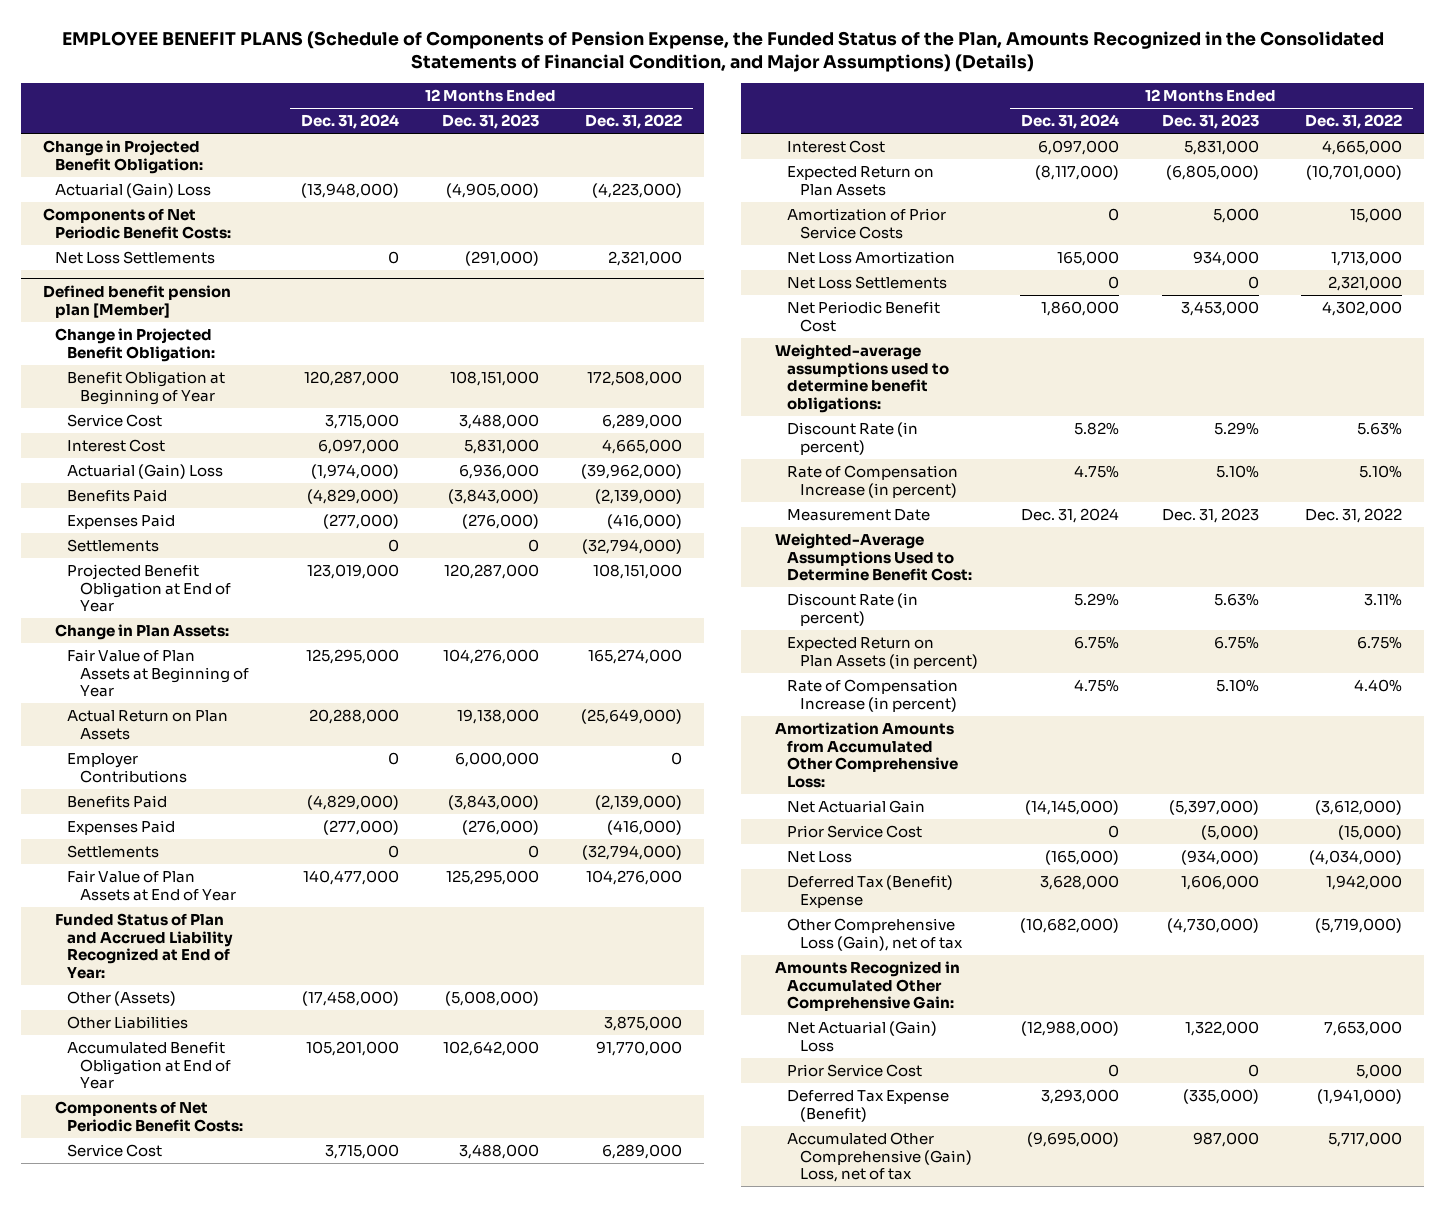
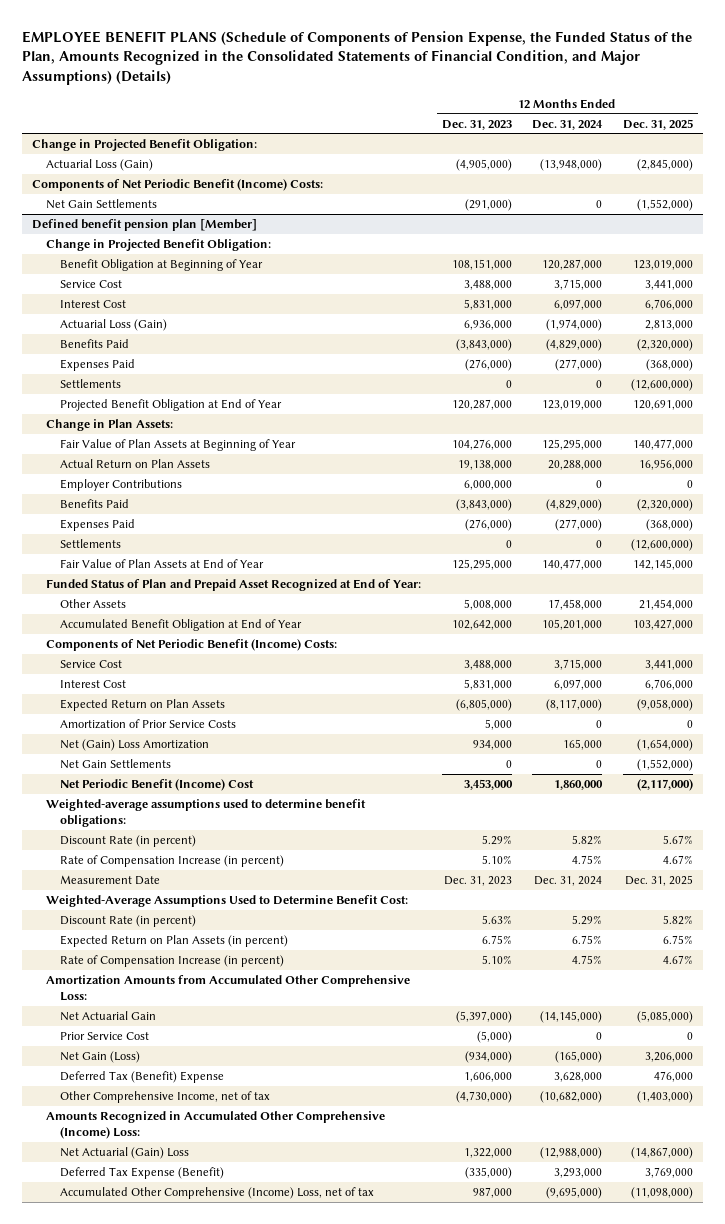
[585,114,683,130] Dec. 31, 2022 -> none
none -> [623,118,694,130] Dec. 31, 2025
[54,182,211,198] Actuarial (Gain) Loss -> [46,159,154,172] Actuarial Loss (Gain)
[42,207,231,239] Components of Net Periodic Benefit Costs: -> [32,179,324,192] Components of Net Periodic Benefit (Income) Costs:
[54,250,215,264] Net Loss Settlements -> [46,199,158,210] Net Gain Settlements
[67,463,224,479] Actuarial (Gain) Loss -> [60,319,168,332] Actuarial Loss (Gain)
[67,1015,189,1029] Other Liabilities -> none
[54,912,234,980] Funded Status of Plan and Accrued Liability Recognized at End of Year: -> [46,579,422,592] Funded Status of Plan and Prepaid Asset Recognized at End of Year:
[67,990,177,1006] Other (Assets) -> [60,599,127,609] Other Assets
[302,990,400,1006] (17,458,000) -> [548,599,603,611] 17,458,000
[444,990,539,1006] (5,008,000) -> [463,599,512,611] 5,008,000
[54,1100,244,1132] Components of Net Periodic Benefit Costs: -> [46,639,338,652] Components of Net Periodic Benefit (Income) Costs:
[787,250,956,264] Net Loss Amortization -> [60,739,210,752] Net (Gain) Loss Amortization
[787,275,948,289] Net Loss Settlements -> [60,759,172,770] Net Gain Settlements
[787,300,941,332] Net Periodic Benefit Cost -> [60,779,255,792] Net Periodic Benefit (Income) Cost
[787,850,853,863] Net Loss -> [60,1051,141,1064] Net Gain (Loss)
[787,917,963,951] Other Comprehensive Loss (Gain), net of tax -> [60,1091,271,1104] Other Comprehensive Income, net of tax
[775,960,961,1012] Amounts Recognized in Accumulated Other Comprehensive Gain: -> [46,1111,386,1140] Amounts Recognized in Accumulated Other Comprehensive (Income) Loss:
[787,1063,923,1077] Prior Service Cost -> none
[787,1131,972,1183] Accumulated Other Comprehensive (Gain) Loss, net of tax -> [60,1187,375,1200] Accumulated Other Comprehensive (Income) Loss, net of tax

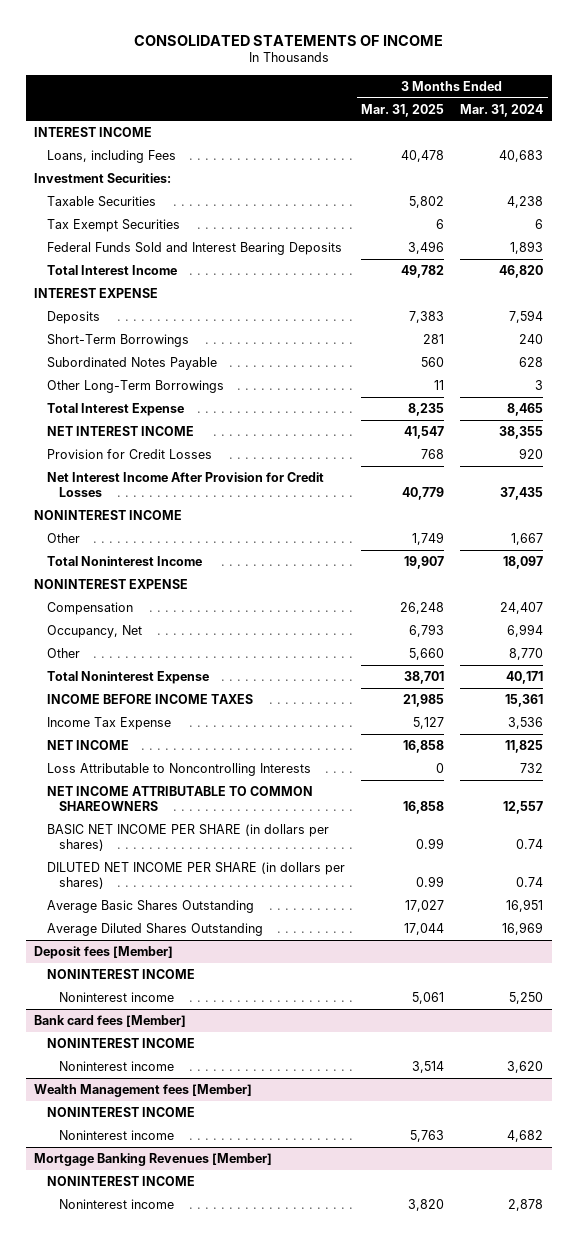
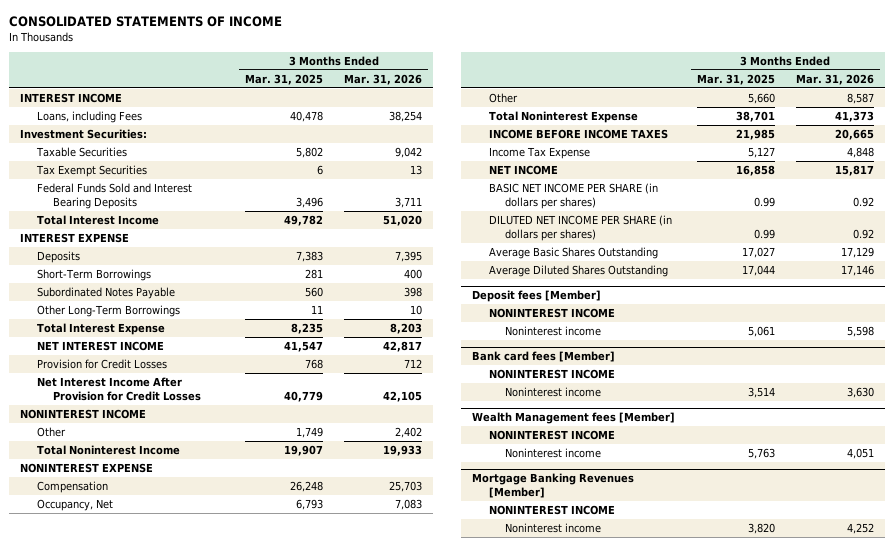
[460,103,544,117] Mar. 31, 2024 -> none
none -> [344,73,423,85] Mar. 31, 2026
[46,762,311,776] Loss Attributable to Noncontrolling Interests -> none
[46,785,313,811] NET INCOME ATTRIBUTABLE TO COMMON SHAREOWNERS -> none

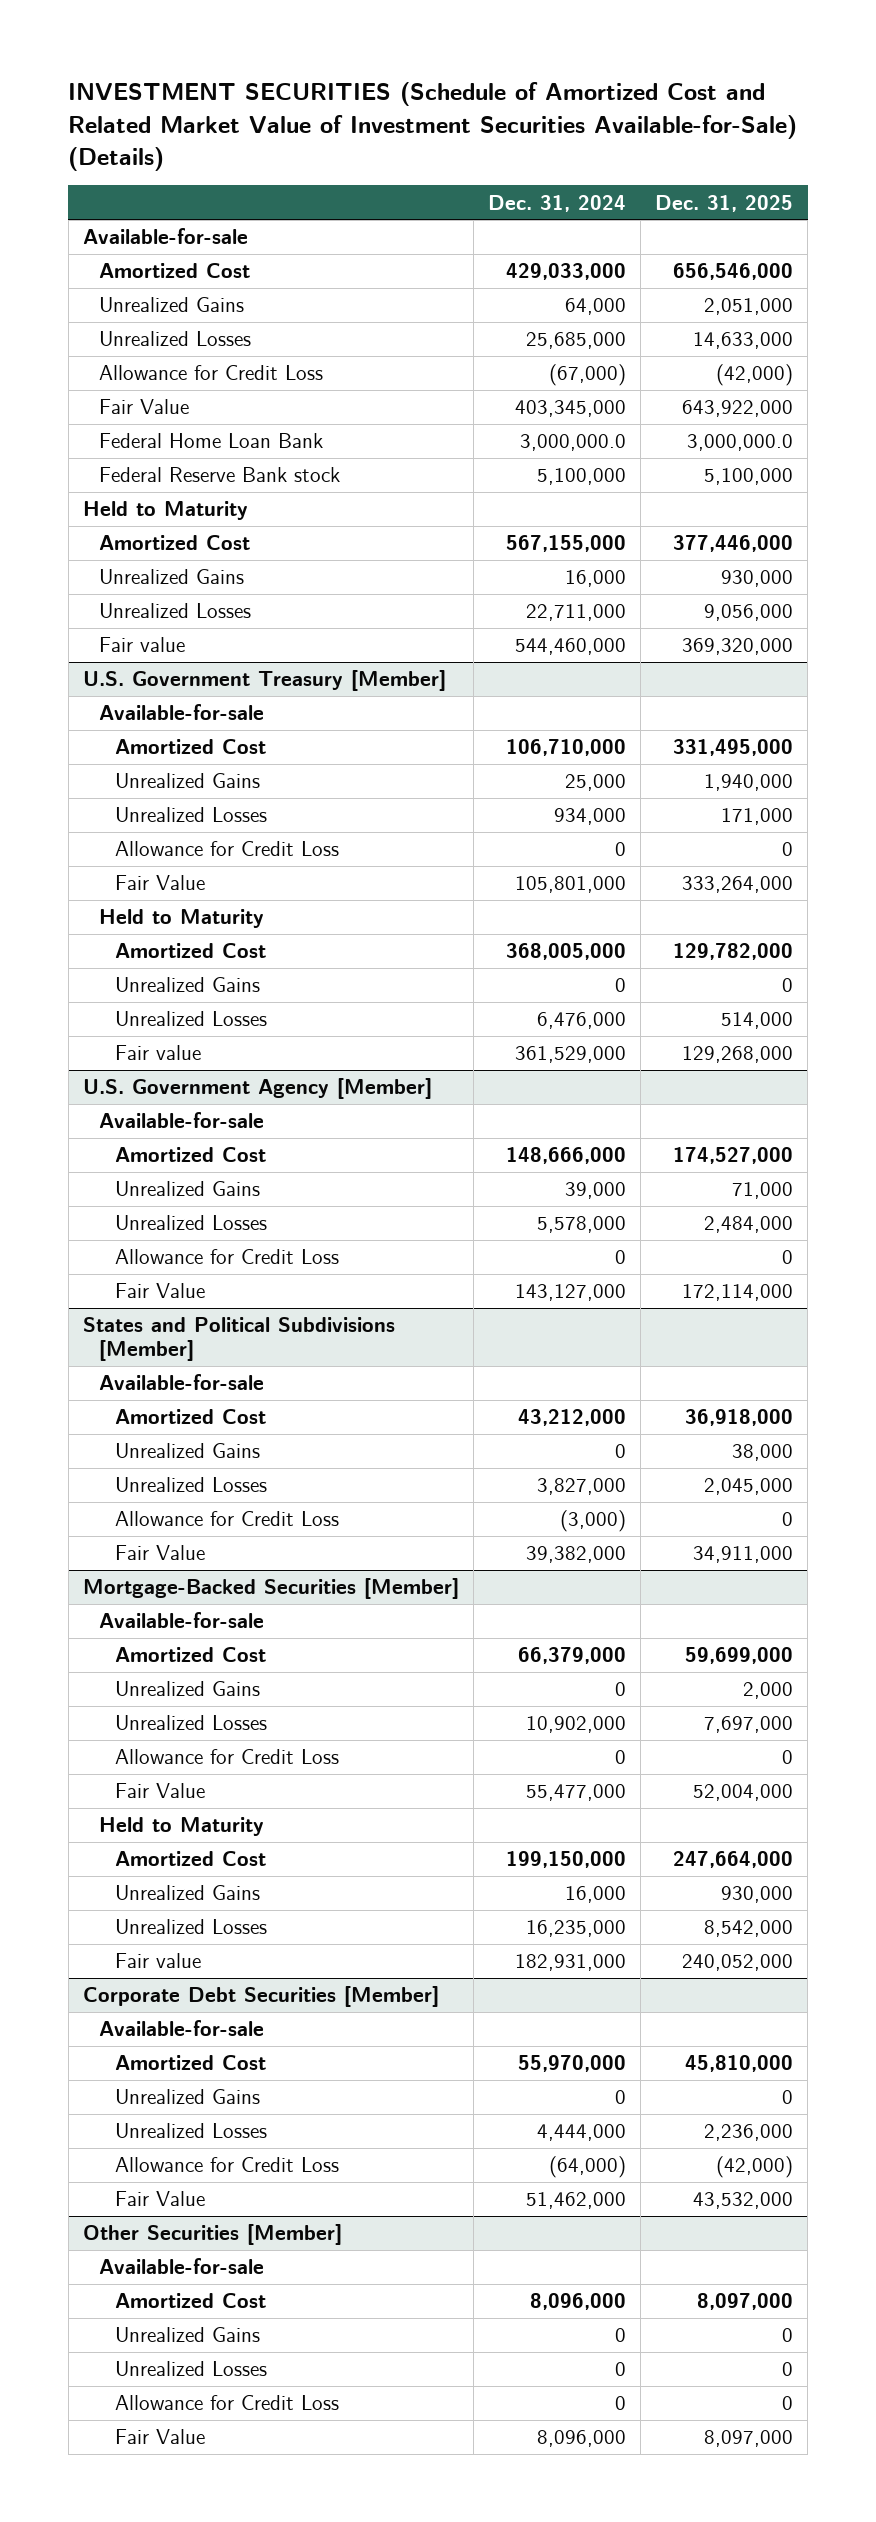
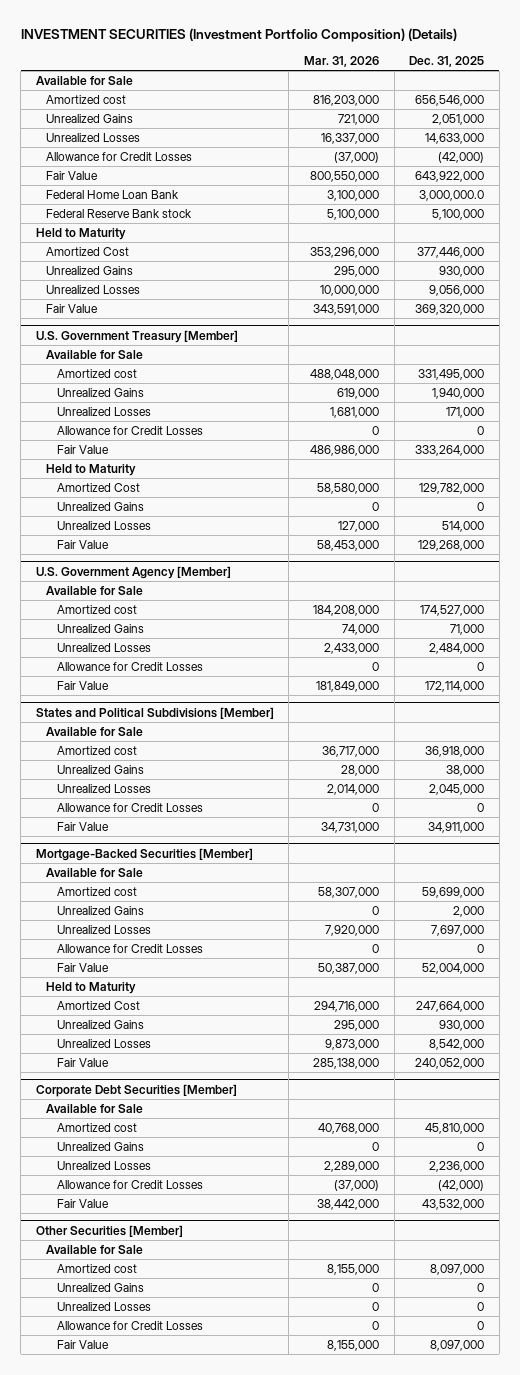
[68,82,798,171] INVESTMENT SECURITIES (Schedule of Amortized Cost and Related Market Value of Investment Securities Available-for-Sale) (Details) -> [20,28,457,43] INVESTMENT SECURITIES (Investment Portfolio Composition) (Details)
[487,194,626,212] Dec. 31, 2024 -> none
none -> [304,56,380,68] Mar. 31, 2026
[82,228,248,245] Available-for-sale -> [35,76,133,86] Available for Sale
[98,263,250,279] Amortized Cost -> [46,95,127,105] Amortized cost
[98,365,323,381] Allowance for Credit Loss -> [46,152,193,162] Allowance for Credit Losses
[98,637,185,653] Fair value -> [46,304,99,314] Fair Value
[98,704,264,721] Available-for-sale -> [46,350,144,360] Available for Sale
[114,739,266,755] Amortized Cost -> [56,369,137,379] Amortized cost
[114,841,339,857] Allowance for Credit Loss -> [56,426,203,436] Allowance for Credit Losses
[114,1045,201,1061] Fair value -> [56,540,109,550] Fair Value
[98,1112,264,1129] Available-for-sale -> [46,586,144,596] Available for Sale
[114,1147,266,1163] Amortized Cost -> [56,605,137,615] Amortized cost
[114,1249,339,1265] Allowance for Credit Loss -> [56,662,203,672] Allowance for Credit Losses
[98,1374,264,1391] Available-for-sale -> [46,727,144,737] Available for Sale
[114,1409,266,1425] Amortized Cost -> [56,746,137,756] Amortized cost
[114,1511,339,1527] Allowance for Credit Loss -> [56,803,203,813] Allowance for Credit Losses
[98,1612,264,1629] Available-for-sale -> [46,868,144,878] Available for Sale
[114,1647,266,1663] Amortized Cost -> [56,887,137,897] Amortized cost
[114,1749,339,1765] Allowance for Credit Loss -> [56,944,203,954] Allowance for Credit Losses
[114,1953,201,1969] Fair value -> [56,1058,109,1068] Fair Value
[98,2020,264,2037] Available-for-sale -> [46,1104,144,1114] Available for Sale
[114,2055,266,2071] Amortized Cost -> [56,1123,137,1133] Amortized cost
[114,2157,339,2173] Allowance for Credit Loss -> [56,1180,203,1190] Allowance for Credit Losses
[98,2258,264,2275] Available-for-sale -> [46,1245,144,1255] Available for Sale
[114,2293,266,2309] Amortized Cost -> [56,1264,137,1274] Amortized cost
[114,2395,339,2411] Allowance for Credit Loss -> [56,1321,203,1331] Allowance for Credit Losses

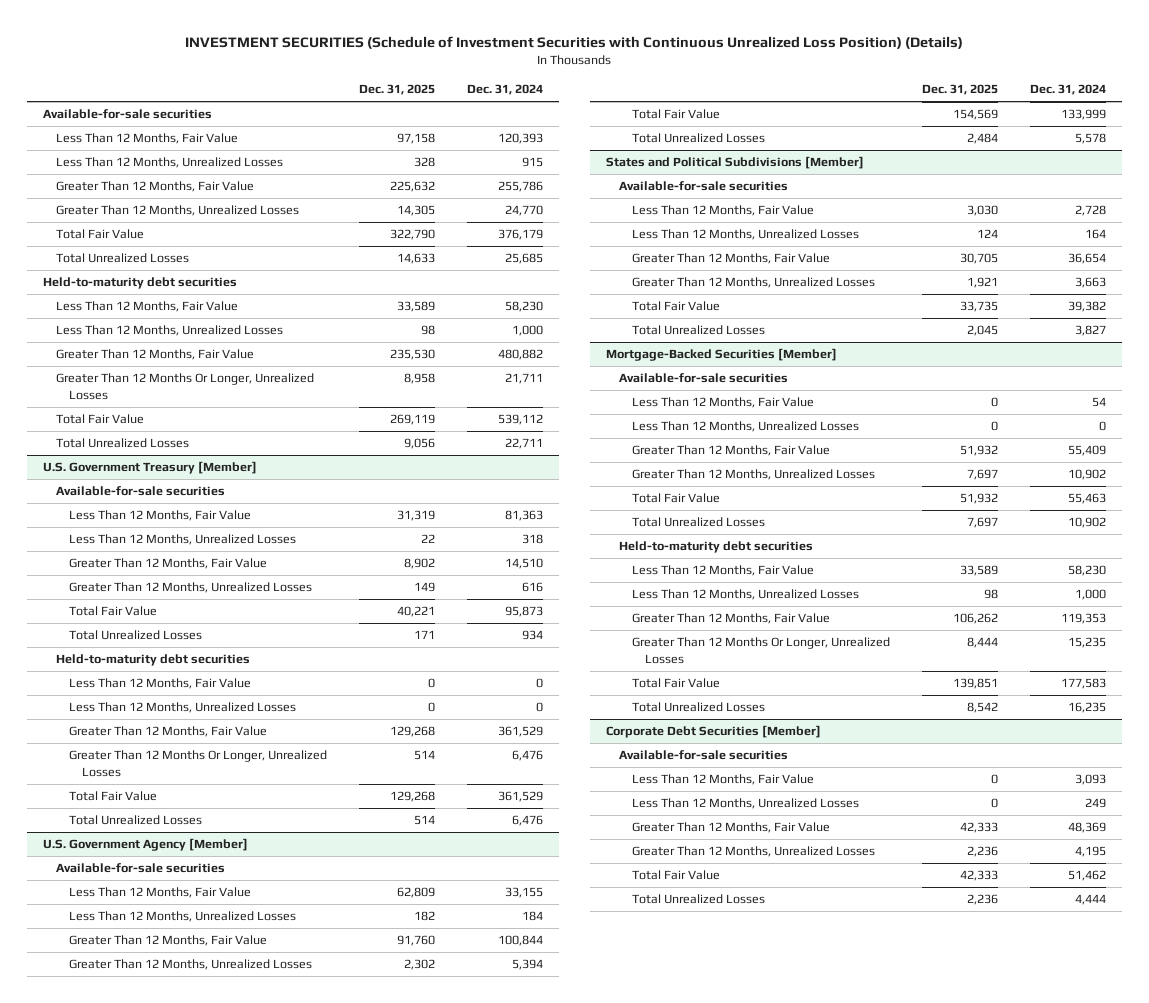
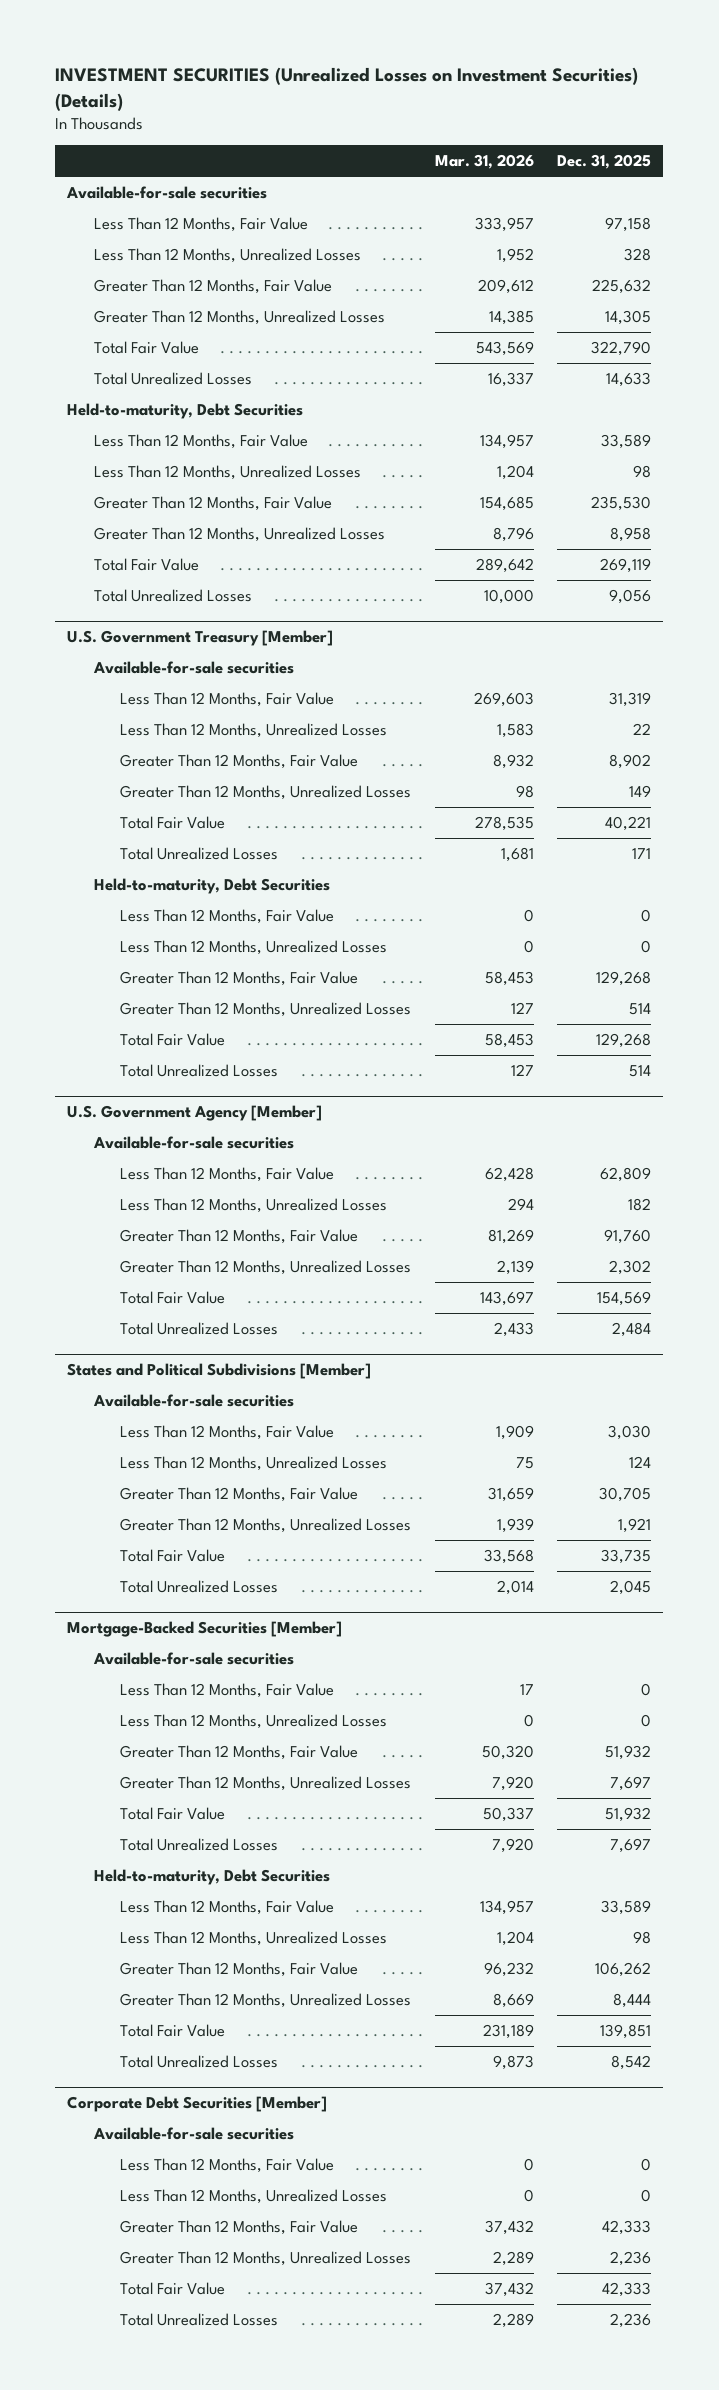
[185,36,964,50] INVESTMENT SECURITIES (Schedule of Investment Securities with Continuous Unrealized Loss Position) (Details) -> [55,67,639,111] INVESTMENT SECURITIES (Unrealized Losses on Investment Securities) (Details)
[466,84,543,96] Dec. 31, 2024 -> none
none -> [434,154,534,170] Mar. 31, 2026
[43,277,238,290] Held-to-maturity debt securities -> [67,402,304,419] Held-to-maturity, Debt Securities
[56,373,315,400] Greater Than 12 Months Or Longer, Unrealized Losses -> [93,526,385,542] Greater Than 12 Months, Unrealized Losses
[56,654,251,667] Held-to-maturity debt securities -> [93,877,330,894] Held-to-maturity, Debt Securities
[69,750,328,777] Greater Than 12 Months Or Longer, Unrealized Losses -> [119,1001,411,1017] Greater Than 12 Months, Unrealized Losses
[619,541,814,554] Held-to-maturity debt securities -> [93,1868,330,1885] Held-to-maturity, Debt Securities
[632,637,891,664] Greater Than 12 Months Or Longer, Unrealized Losses -> [119,1992,411,2008] Greater Than 12 Months, Unrealized Losses

